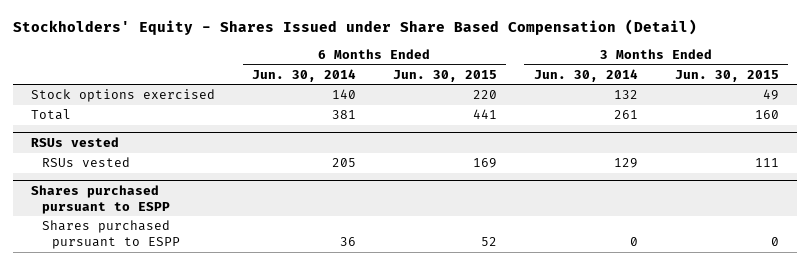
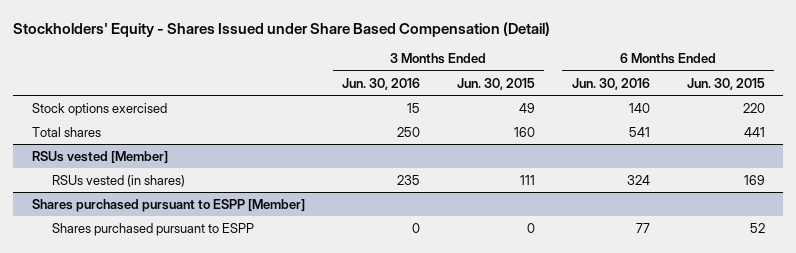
[251,68,356,82] Jun. 30, 2014 -> none
[533,68,638,82] Jun. 30, 2014 -> none
none -> [341,77,420,90] Jun. 30, 2016
none -> [571,77,650,90] Jun. 30, 2016
[31,109,72,121] Total -> [31,126,101,137] Total shares
[31,137,120,148] RSUs vested -> [31,150,168,163] RSUs vested [Member]
[41,157,130,168] RSUs vested -> [51,174,185,187] RSUs vested (in shares)
[31,185,170,214] Shares purchased pursuant to ESPP -> [31,198,305,212] Shares purchased pursuant to ESPP [Member]

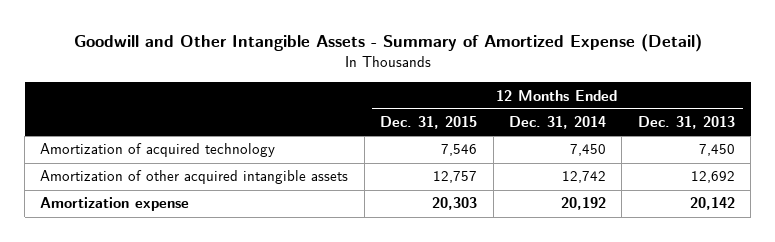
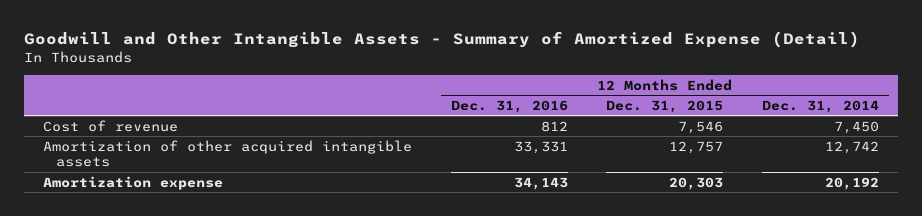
[637,116,735,130] Dec. 31, 2013 -> none
none -> [450,99,568,113] Dec. 31, 2016
[40,143,276,158] Amortization of acquired technology -> [43,119,179,132] Cost of revenue

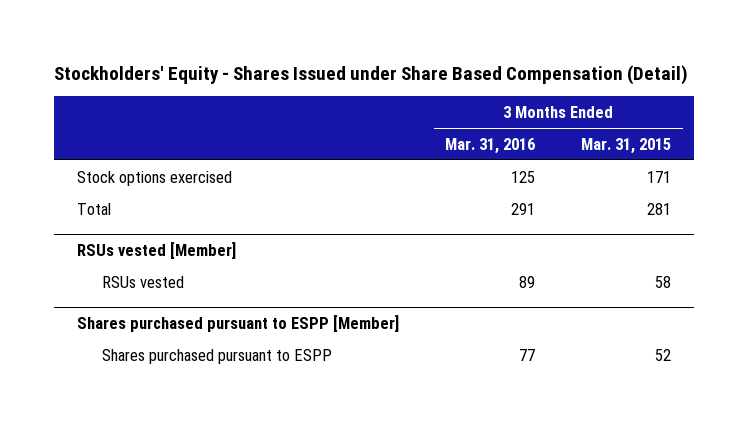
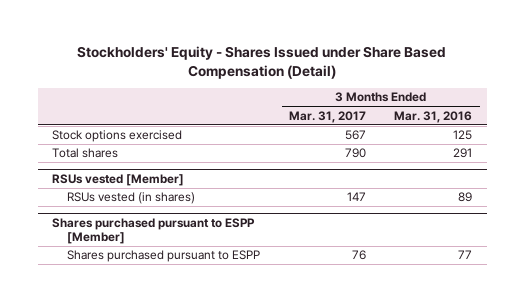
[581,137,672,154] Mar. 31, 2015 -> none
none -> [288,110,366,123] Mar. 31, 2017
[77,202,112,215] Total -> [52,148,119,159] Total shares
[102,275,185,288] RSUs vested -> [67,192,196,205] RSUs vested (in shares)

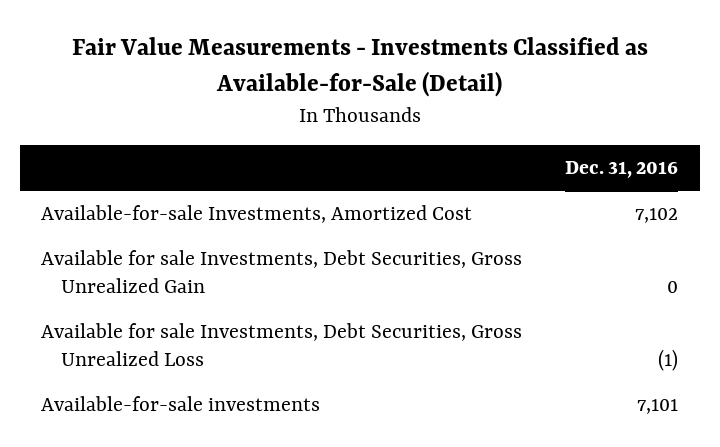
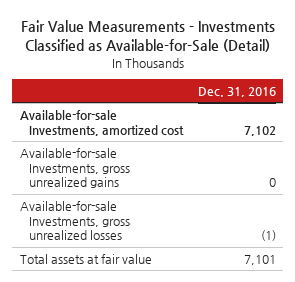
[41,205,473,224] Available-for-sale Investments, Amortized Cost -> [19,109,184,136] Available-for-sale Investments, amortized cost
[41,250,523,293] Available for sale Investments, Debt Securities, Gross Unrealized Gain -> [19,147,130,189] Available-for-sale Investments, gross unrealized gains
[41,323,523,366] Available for sale Investments, Debt Securities, Gross Unrealized Loss -> [19,200,130,241] Available-for-sale Investments, gross unrealized losses
[41,396,321,412] Available-for-sale investments -> [19,253,152,264] Total assets at fair value

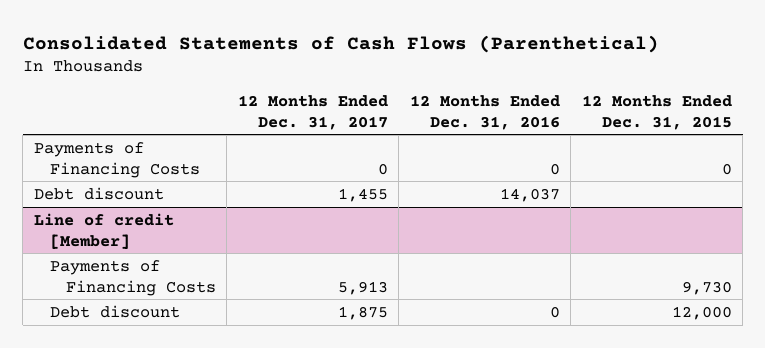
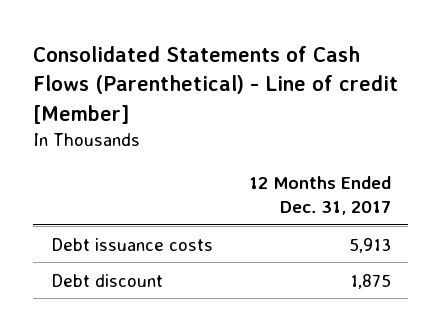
[22,34,659,53] Consolidated Statements of Cash Flows (Parenthetical) -> [33,46,399,124] Consolidated Statements of Cash Flows (Parenthetical) - Line of credit [Member]
[409,94,560,130] 12 Months Ended Dec. 31, 2016 -> none
[581,94,732,130] 12 Months Ended Dec. 31, 2015 -> none
[33,141,200,178] Payments of Financing Costs -> none
[33,186,164,200] Debt discount -> none
[33,212,174,249] Line of credit [Member] -> none
[49,259,216,296] Payments of Financing Costs -> [51,237,214,251] Debt issuance costs

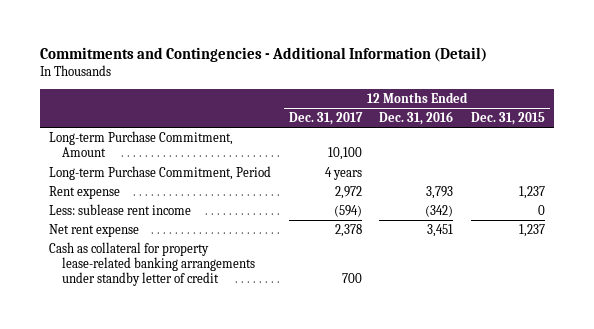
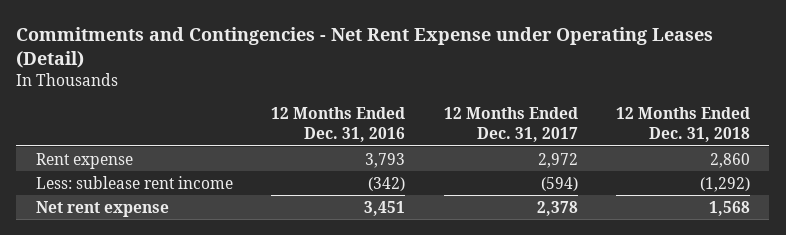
[39,47,487,63] Commitments and Contingencies - Additional Information (Detail) -> [16,26,714,68] Commitments and Contingencies - Net Rent Expense under Operating Leases (Detail)
[471,112,546,126] Dec. 31, 2015 -> none
none -> [616,107,751,142] 12 Months Ended Dec. 31, 2018
[48,130,233,158] Long-term Purchase Commitment, Amount -> none
[48,165,271,180] Long-term Purchase Commitment, Period -> none
[48,241,256,287] Cash as collateral for property lease-related banking arrangements under standby letter of credit -> none

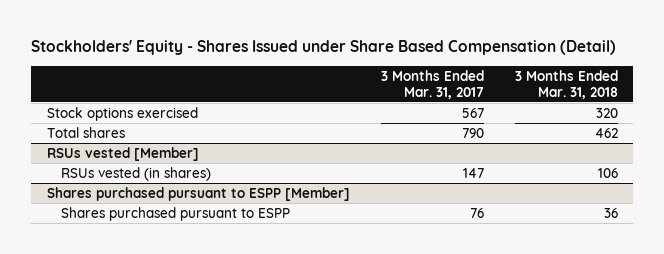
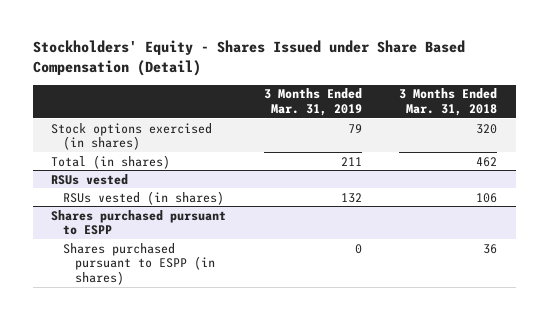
[380,69,484,99] 3 Months Ended Mar. 31, 2017 -> none
none -> [263,88,362,117] 3 Months Ended Mar. 31, 2019
[46,106,198,121] Stock options exercised -> [51,122,213,151] Stock options exercised (in shares)
[46,126,125,138] Total shares -> [51,154,171,169] Total (in shares)
[46,146,199,161] RSUs vested [Member] -> [51,173,129,185] RSUs vested
[46,186,350,201] Shares purchased pursuant to ESPP [Member] -> [51,209,227,236] Shares purchased pursuant to ESPP
[60,206,290,221] Shares purchased pursuant to ESPP -> [63,242,215,286] Shares purchased pursuant to ESPP (in shares)

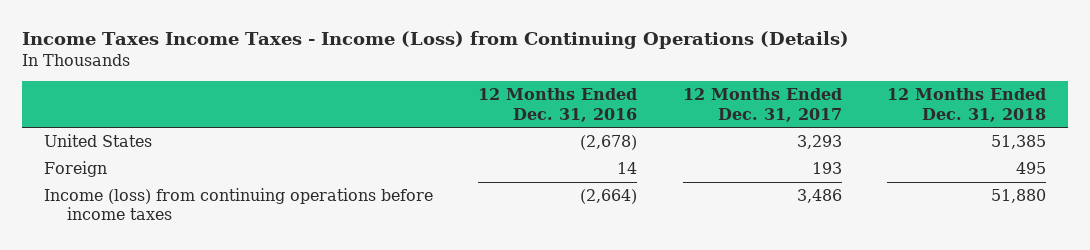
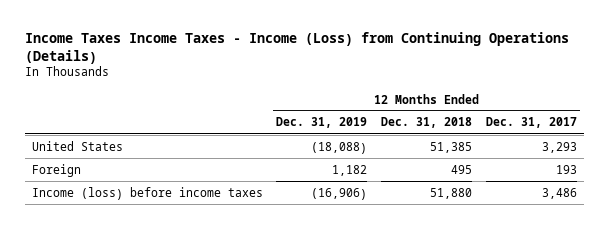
[478,88,638,122] 12 Months Ended Dec. 31, 2016 -> none
none -> [276,117,368,129] Dec. 31, 2019
[44,187,434,221] Income (loss) from continuing operations before income taxes -> [31,186,263,200] Income (loss) before income taxes

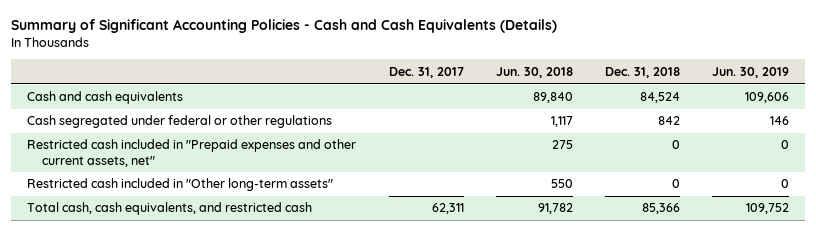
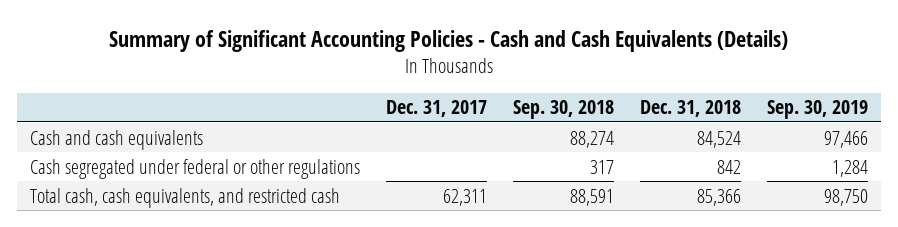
[495,66,573,78] Jun. 30, 2018 -> none
[712,66,790,78] Jun. 30, 2019 -> none
none -> [513,100,615,120] Sep. 30, 2018
none -> [767,100,869,120] Sep. 30, 2019
[27,139,357,167] Restricted cash included in "Prepaid expenses and other current assets, net" -> none
[27,178,334,192] Restricted cash included in "Other long-term assets" -> none

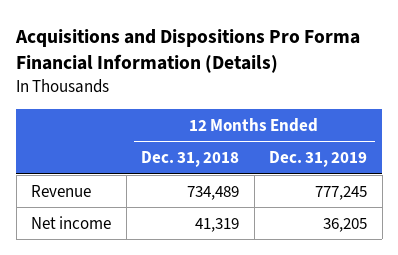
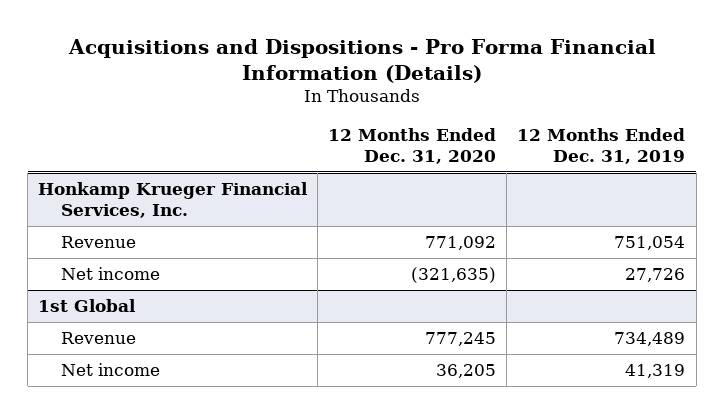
[15,28,361,74] Acquisitions and Dispositions Pro Forma Financial Information (Details) -> [67,38,656,83] Acquisitions and Dispositions - Pro Forma Financial Information (Details)
[141,151,240,168] Dec. 31, 2018 -> none
none -> [328,128,497,164] 12 Months Ended Dec. 31, 2020
none -> [38,182,309,218] Honkamp Krueger Financial Services, Inc.
[315,185,368,200] 777,245 -> [614,236,686,251] 751,054
[323,217,368,232] 36,205 -> [625,268,686,283] 27,726
none -> [38,299,137,313] 1st Global
none -> [60,332,136,345] Revenue
none -> [60,363,160,377] Net income

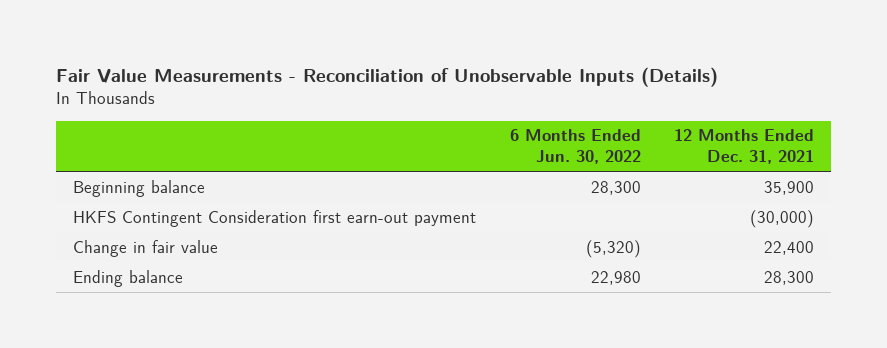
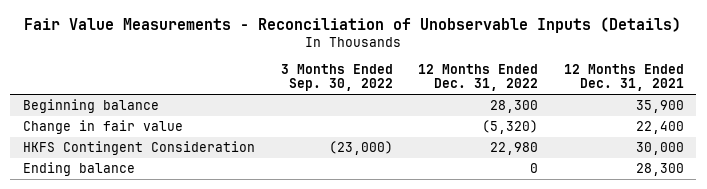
[509,129,641,165] 6 Months Ended Jun. 30, 2022 -> none
none -> [280,63,393,92] 3 Months Ended Sep. 30, 2022
none -> [418,63,539,92] 12 Months Ended Dec. 31, 2022
[72,209,476,227] HKFS Contingent Consideration first earn-out payment -> none
none -> [23,140,256,155] HKFS Contingent Consideration

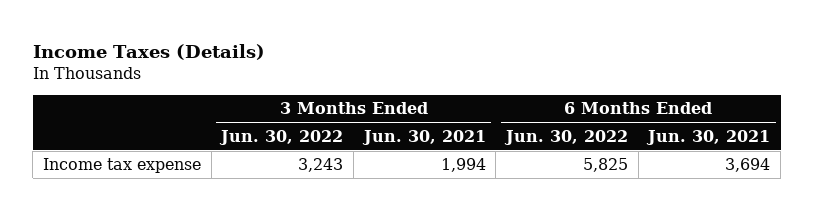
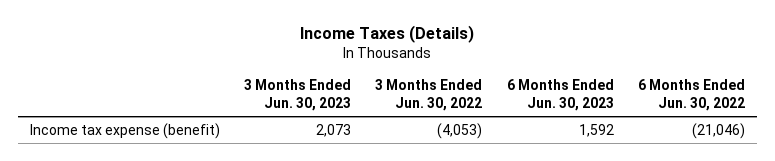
[361,129,486,145] Jun. 30, 2021 -> none
[646,129,771,145] Jun. 30, 2021 -> none
none -> [244,79,352,112] 3 Months Ended Jun. 30, 2023
none -> [506,79,614,112] 6 Months Ended Jun. 30, 2023
[43,158,202,174] Income tax expense -> [29,123,220,140] Income tax expense (benefit)
[298,158,344,173] 3,243 -> [437,123,483,140] (4,053)
[583,158,629,173] 5,825 -> [692,123,746,140] (21,046)

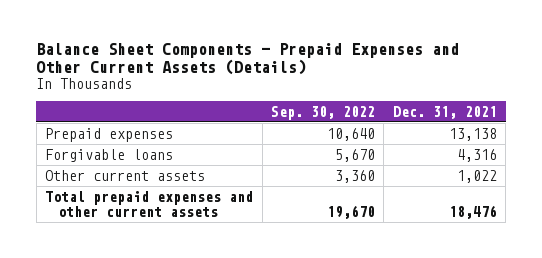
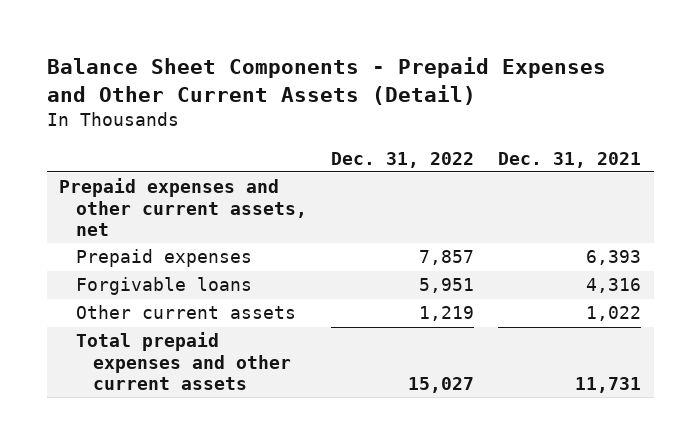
[36,42,460,76] Balance Sheet Components - Prepaid Expenses and Other Current Assets (Details) -> [46,57,606,106] Balance Sheet Components - Prepaid Expenses and Other Current Assets (Detail)
[270,105,375,120] Sep. 30, 2022 -> none
none -> [331,151,475,168] Dec. 31, 2022
none -> [58,178,307,236] Prepaid expenses and other current assets, net
[448,127,497,141] 13,138 -> [586,250,642,266] 6,393
[448,204,497,219] 18,476 -> [575,376,642,393] 11,731

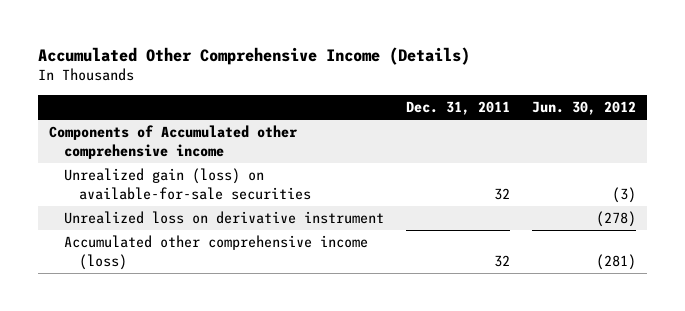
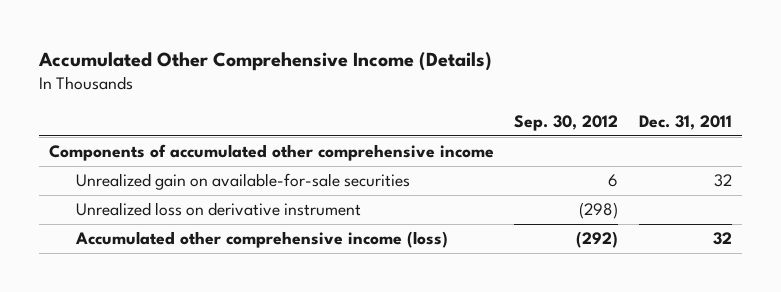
[532,101,637,116] Jun. 30, 2012 -> none
none -> [514,114,619,131] Sep. 30, 2012
[48,125,298,160] Components of Accumulated other comprehensive income -> [48,144,494,162] Components of accumulated other comprehensive income
[64,168,312,201] Unrealized gain (loss) on available-for-sale securities -> [76,173,411,191] Unrealized gain on available-for-sale securities

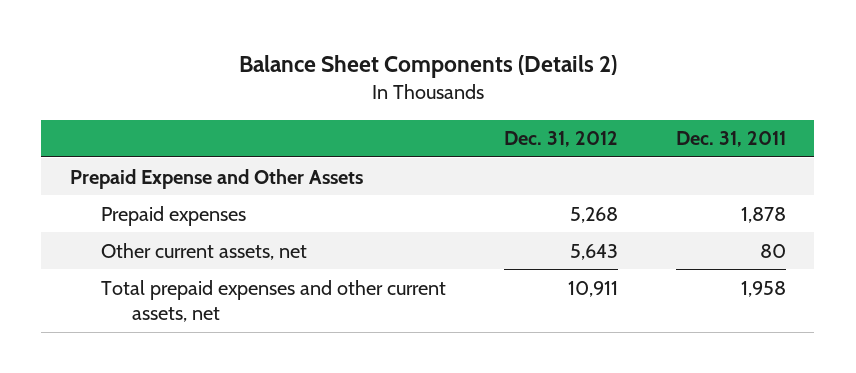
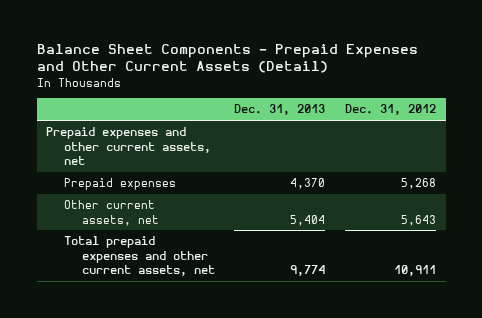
[238,55,617,79] Balance Sheet Components (Details 2) -> [36,44,418,74] Balance Sheet Components - Prepaid Expenses and Other Current Assets (Detail)
[675,131,786,148] Dec. 31, 2011 -> none
none -> [234,104,326,116] Dec. 31, 2013
[70,168,364,189] Prepaid Expense and Other Assets -> [46,127,212,165] Prepaid expenses and other current assets, net

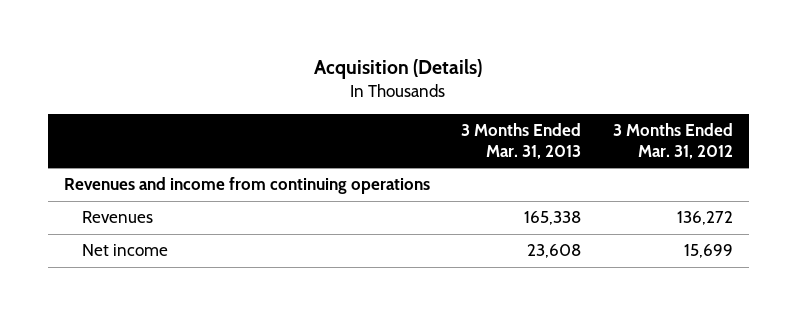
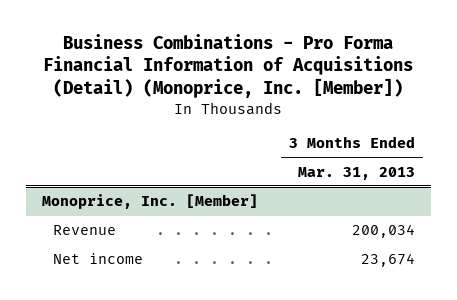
[314,59,483,80] Acquisition (Details) -> [43,33,414,99] Business Combinations - Pro Forma Financial Information of Acquisitions (Detail) (Monoprice, Inc. [Member])
[613,123,734,159] 3 Months Ended Mar. 31, 2012 -> none
[63,177,430,195] Revenues and income from continuing operations -> none
[82,211,154,224] Revenues -> none
none -> [41,194,258,210] Monoprice, Inc. [Member]
none -> [52,225,116,236] Revenue
[527,244,582,259] 23,608 -> [361,253,416,268] 23,674

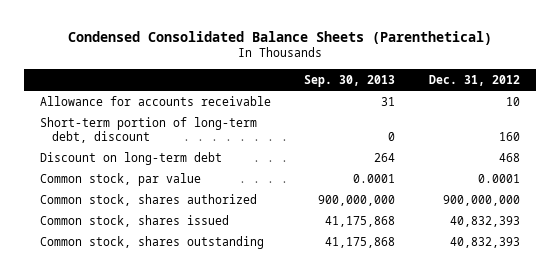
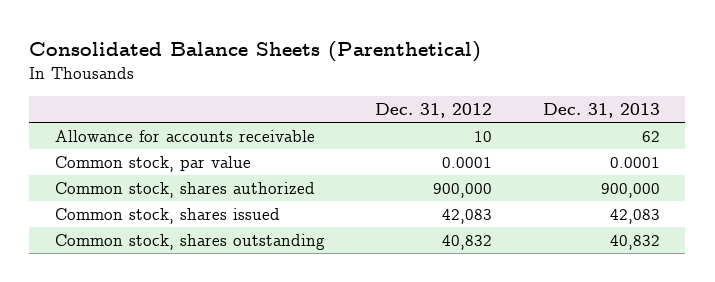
[67,30,492,45] Condensed Consolidated Balance Sheets (Parenthetical) -> [29,40,482,62] Consolidated Balance Sheets (Parenthetical)
[304,74,396,87] Sep. 30, 2013 -> none
none -> [543,103,661,119] Dec. 31, 2013
[40,116,258,143] Short-term portion of long-term debt, discount -> none
[40,151,223,165] Discount on long-term debt -> none
[442,194,520,206] 900,000,000 -> [433,182,493,198] 900,000
[449,215,520,227] 40,832,393 -> [442,208,493,224] 42,083
[449,236,520,248] 40,832,393 -> [442,234,493,250] 40,832

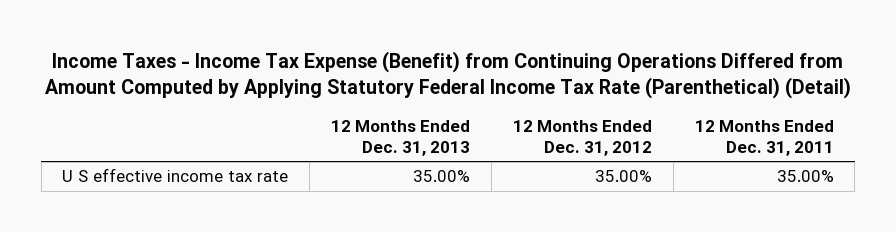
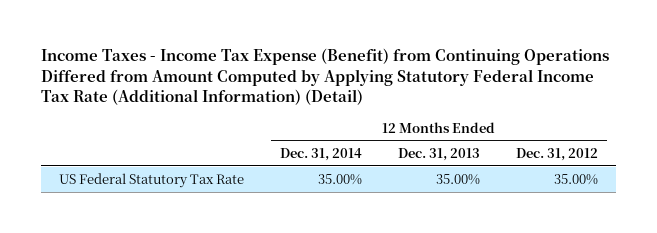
[45,50,852,100] Income Taxes - Income Tax Expense (Benefit) from Continuing Operations Differed from Amount Computed by Applying Statutory Federal Income Tax Rate (Parenthetical) (Detail) -> [40,48,609,106] Income Taxes - Income Tax Expense (Benefit) from Continuing Operations Differed from Amount Computed by Applying Statutory Federal Income Tax Rate (Additional Information) (Detail)
[694,119,834,156] 12 Months Ended Dec. 31, 2011 -> none
none -> [280,148,363,162] Dec. 31, 2014
[62,168,289,183] U S effective income tax rate -> [59,173,245,189] US Federal Statutory Tax Rate

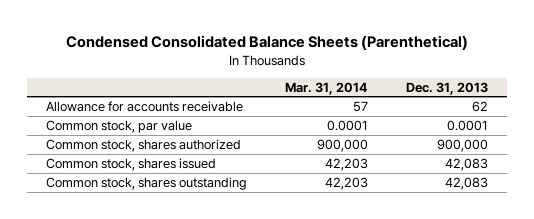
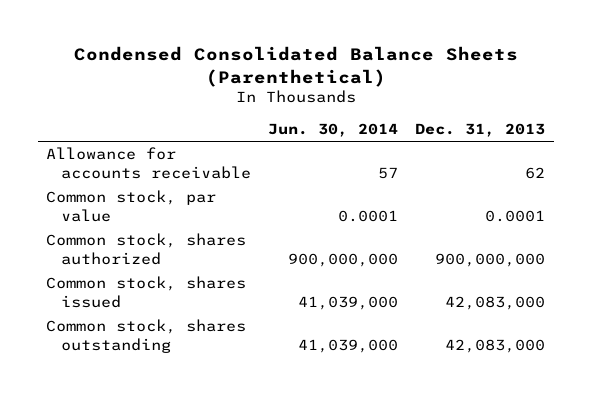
[285,81,369,95] Mar. 31, 2014 -> none
none -> [268,123,399,138] Jun. 30, 2014
[437,138,489,152] 900,000 -> [435,252,546,267] 900,000,000
[445,157,489,171] 42,083 -> [445,295,546,310] 42,083,000
[445,176,489,190] 42,083 -> [445,338,546,353] 42,083,000

